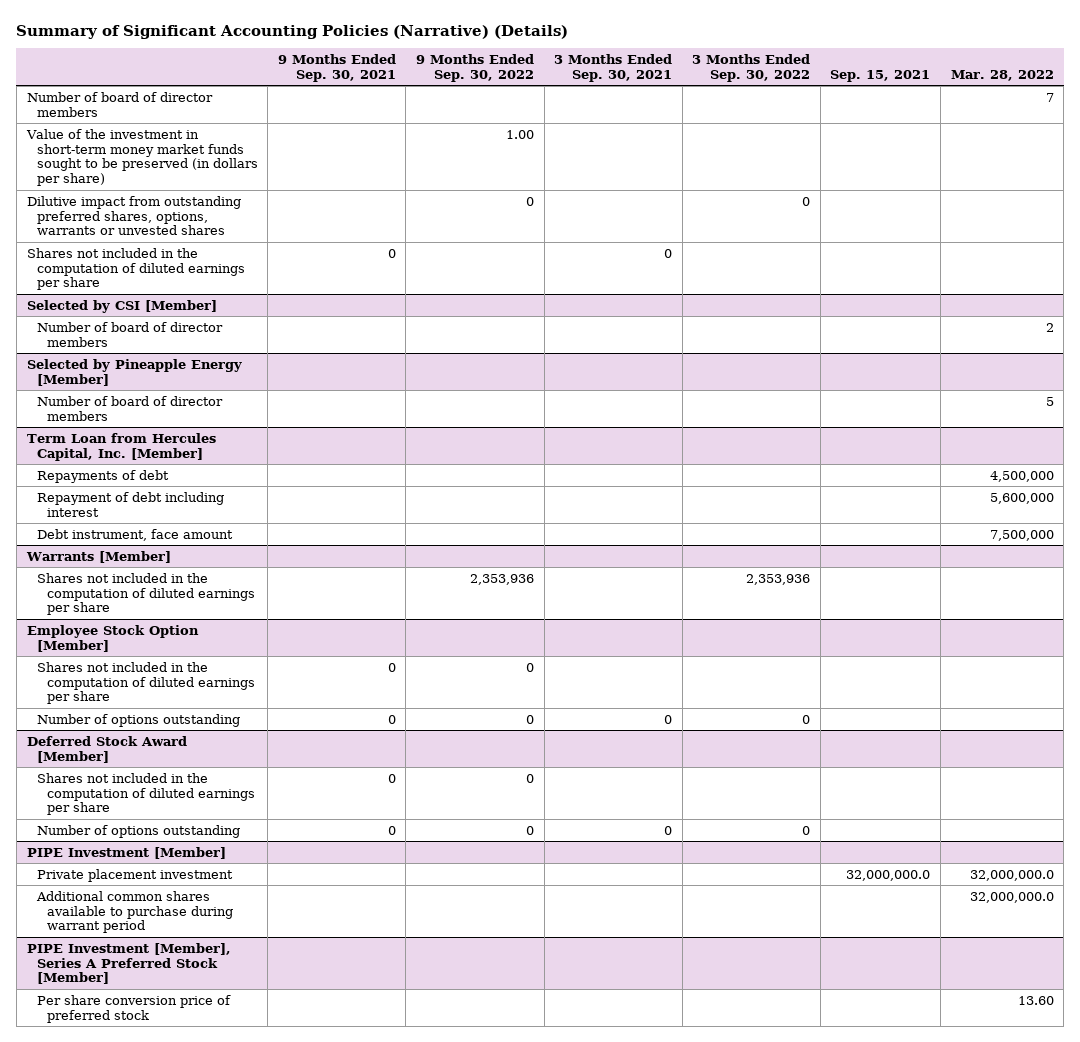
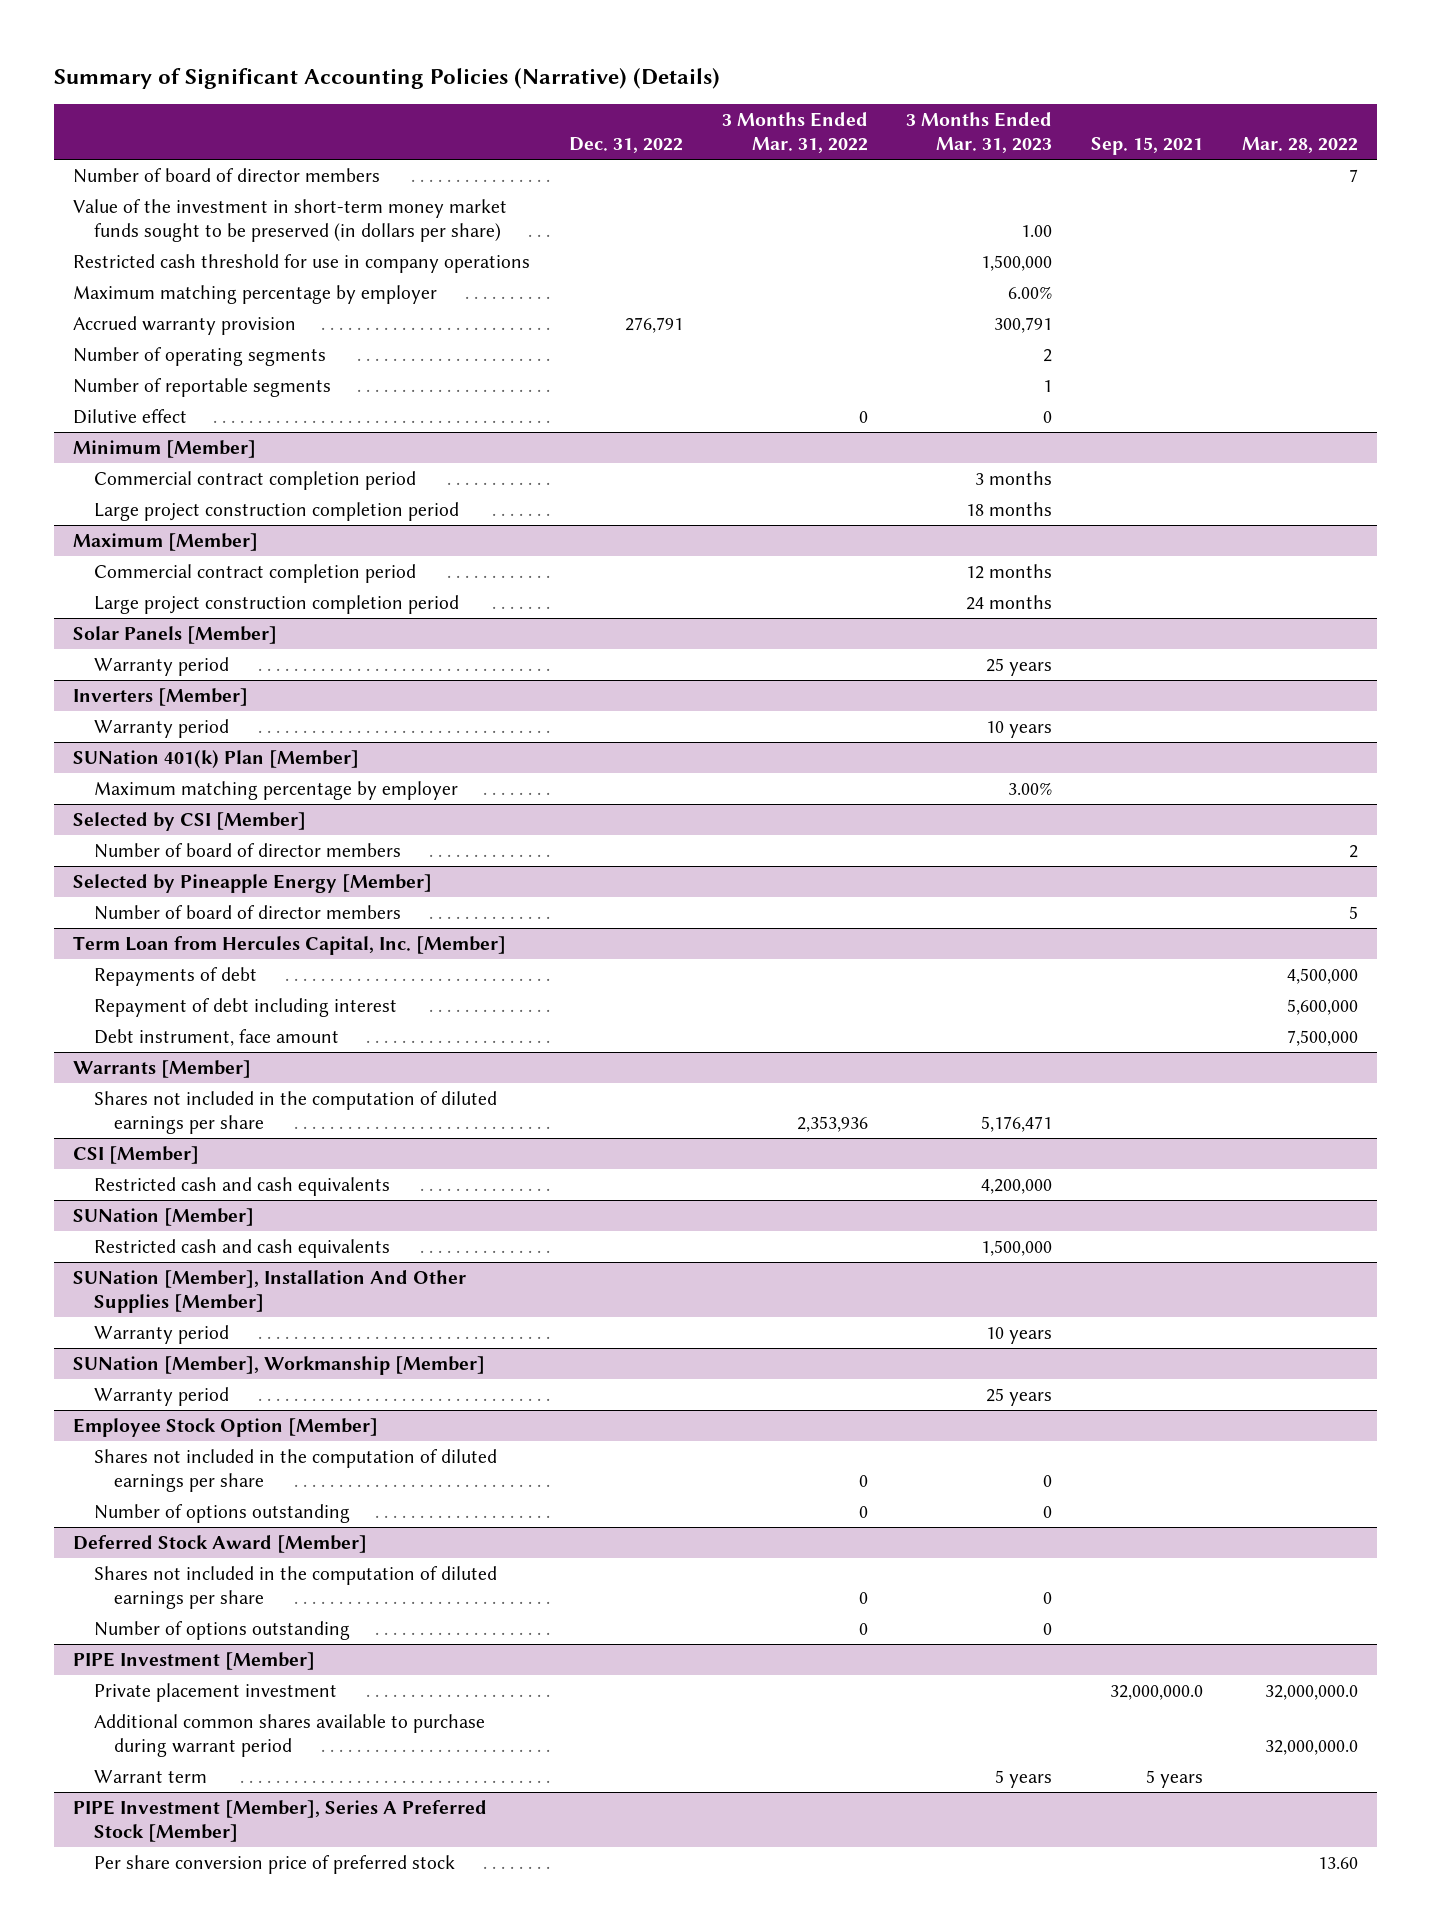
[277,53,396,82] 9 Months Ended Sep. 30, 2021 -> none
[415,53,534,82] 9 Months Ended Sep. 30, 2022 -> none
[554,53,673,82] 3 Months Ended Sep. 30, 2021 -> none
[692,53,811,82] 3 Months Ended Sep. 30, 2022 -> none
none -> [569,136,684,153] Dec. 31, 2022
none -> [721,112,868,153] 3 Months Ended Mar. 31, 2022
none -> [906,112,1053,153] 3 Months Ended Mar. 31, 2023
[26,247,245,291] Shares not included in the computation of diluted earnings per share -> none
none -> [73,254,531,274] Restricted cash threshold for use in company operations
none -> [73,285,438,305] Maximum matching percentage by employer
none -> [73,316,297,336] Accrued warranty provision
none -> [73,347,327,367] Number of operating segments
none -> [73,378,332,398] Number of reportable segments
[26,195,241,236] Dilutive impact from outstanding preferred shares, options, warrants or unvested shares -> [73,409,188,425] Dilutive effect
none -> [73,440,257,459] Minimum [Member]
none -> [93,471,416,491] Commercial contract completion period
none -> [93,502,459,522] Large project construction completion period
none -> [73,533,259,552] Maximum [Member]
none -> [93,564,416,584] Commercial contract completion period
none -> [93,595,459,615] Large project construction completion period
none -> [73,626,278,645] Solar Panels [Member]
none -> [93,657,229,677] Warranty period
none -> [73,688,249,707] Inverters [Member]
none -> [93,719,229,739] Warranty period
none -> [73,750,360,769] SUNation 401(k) Plan [Member]
none -> [93,781,458,801] Maximum matching percentage by employer
none -> [73,1146,200,1165] CSI [Member]
none -> [93,1177,390,1197] Restricted cash and cash equivalents
none -> [73,1208,255,1227] SUNation [Member]
none -> [93,1239,390,1259] Restricted cash and cash equivalents
none -> [73,1270,467,1313] SUNation [Member], Installation And Other Supplies [Member]
none -> [93,1325,229,1345] Warranty period
none -> [73,1356,486,1376] SUNation [Member], Workmanship [Member]
none -> [93,1387,229,1407] Warranty period
none -> [93,1770,207,1784] Warrant term

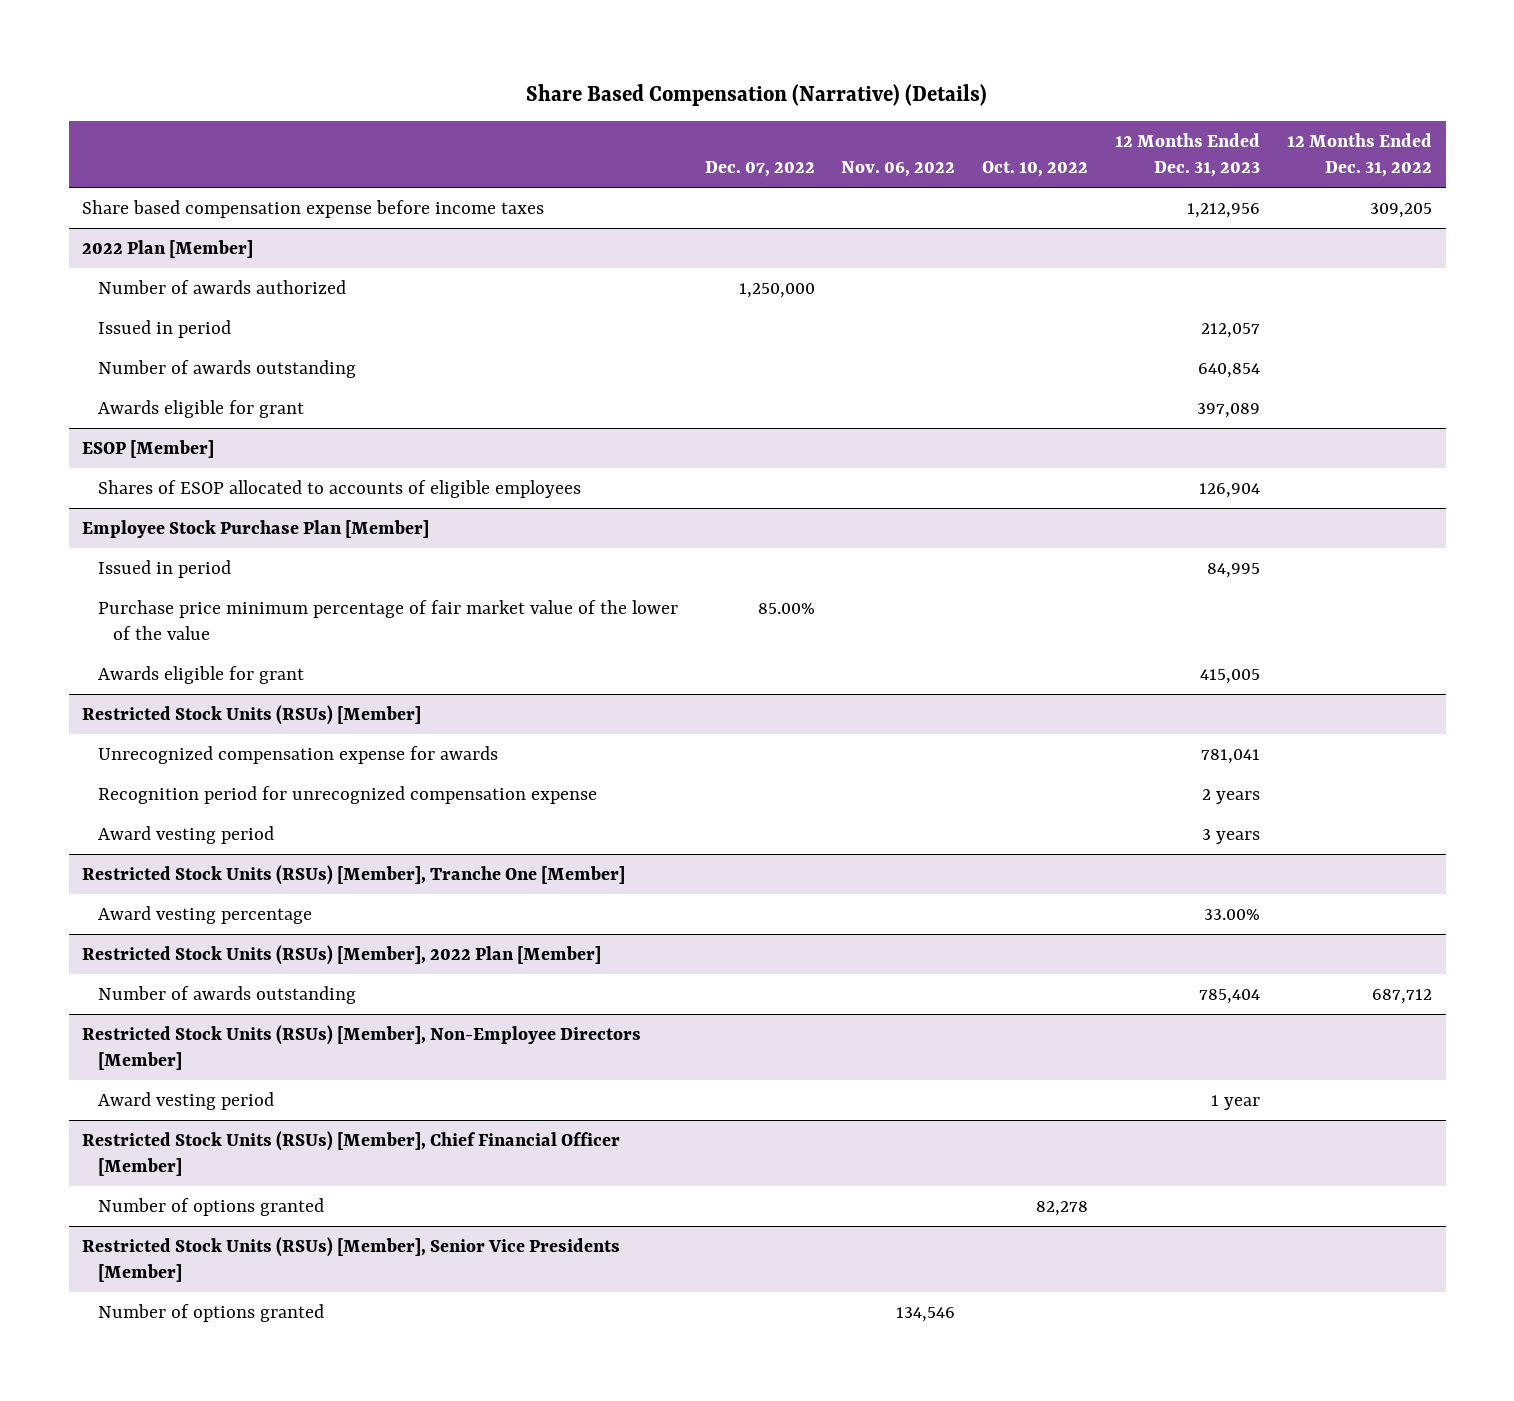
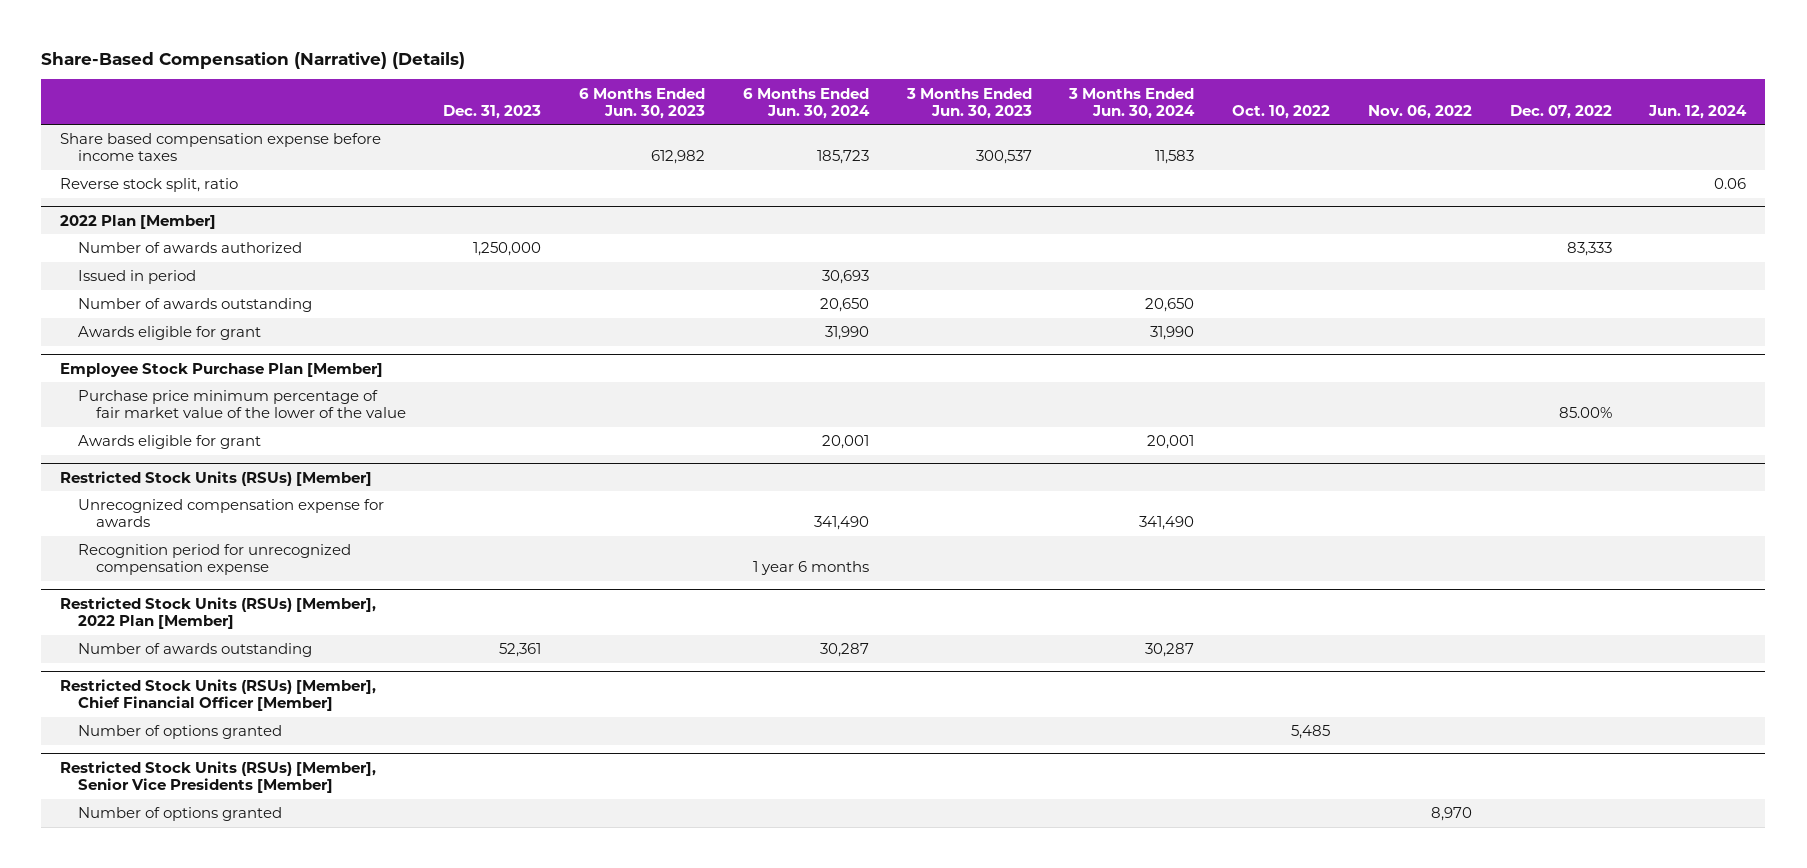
[526,83,988,106] Share Based Compensation (Narrative) (Details) -> [41,51,466,69] Share-Based Compensation (Narrative) (Details)
[1115,133,1261,177] 12 Months Ended Dec. 31, 2023 -> none
[1287,133,1433,177] 12 Months Ended Dec. 31, 2022 -> none
none -> [443,104,542,119] Dec. 31, 2023
none -> [579,87,706,119] 6 Months Ended Jun. 30, 2023
none -> [742,87,870,119] 6 Months Ended Jun. 30, 2024
none -> [905,87,1032,119] 3 Months Ended Jun. 30, 2023
none -> [1068,87,1196,119] 3 Months Ended Jun. 30, 2024
none -> [1648,104,1748,119] Jun. 12, 2024
none -> [60,178,239,193] Reverse stock split, ratio
[738,283,815,299] 1,250,000 -> [1566,242,1612,257] 83,333
[82,440,215,459] ESOP [Member] -> none
[97,480,581,499] Shares of ESOP allocated to accounts of eligible employees -> none
[97,560,231,579] Issued in period -> none
[97,826,274,845] Award vesting period -> none
[82,865,626,886] Restricted Stock Units (RSUs) [Member], Tranche One [Member] -> none
[97,906,312,925] Award vesting percentage -> none
[82,1025,642,1070] Restricted Stock Units (RSUs) [Member], Non-Employee Directors [Member] -> none
[97,1092,274,1111] Award vesting period -> none
[1036,1201,1089,1217] 82,278 -> [1291,725,1331,740] 5,485
[896,1307,956,1323] 134,546 -> [1430,807,1472,822] 8,970

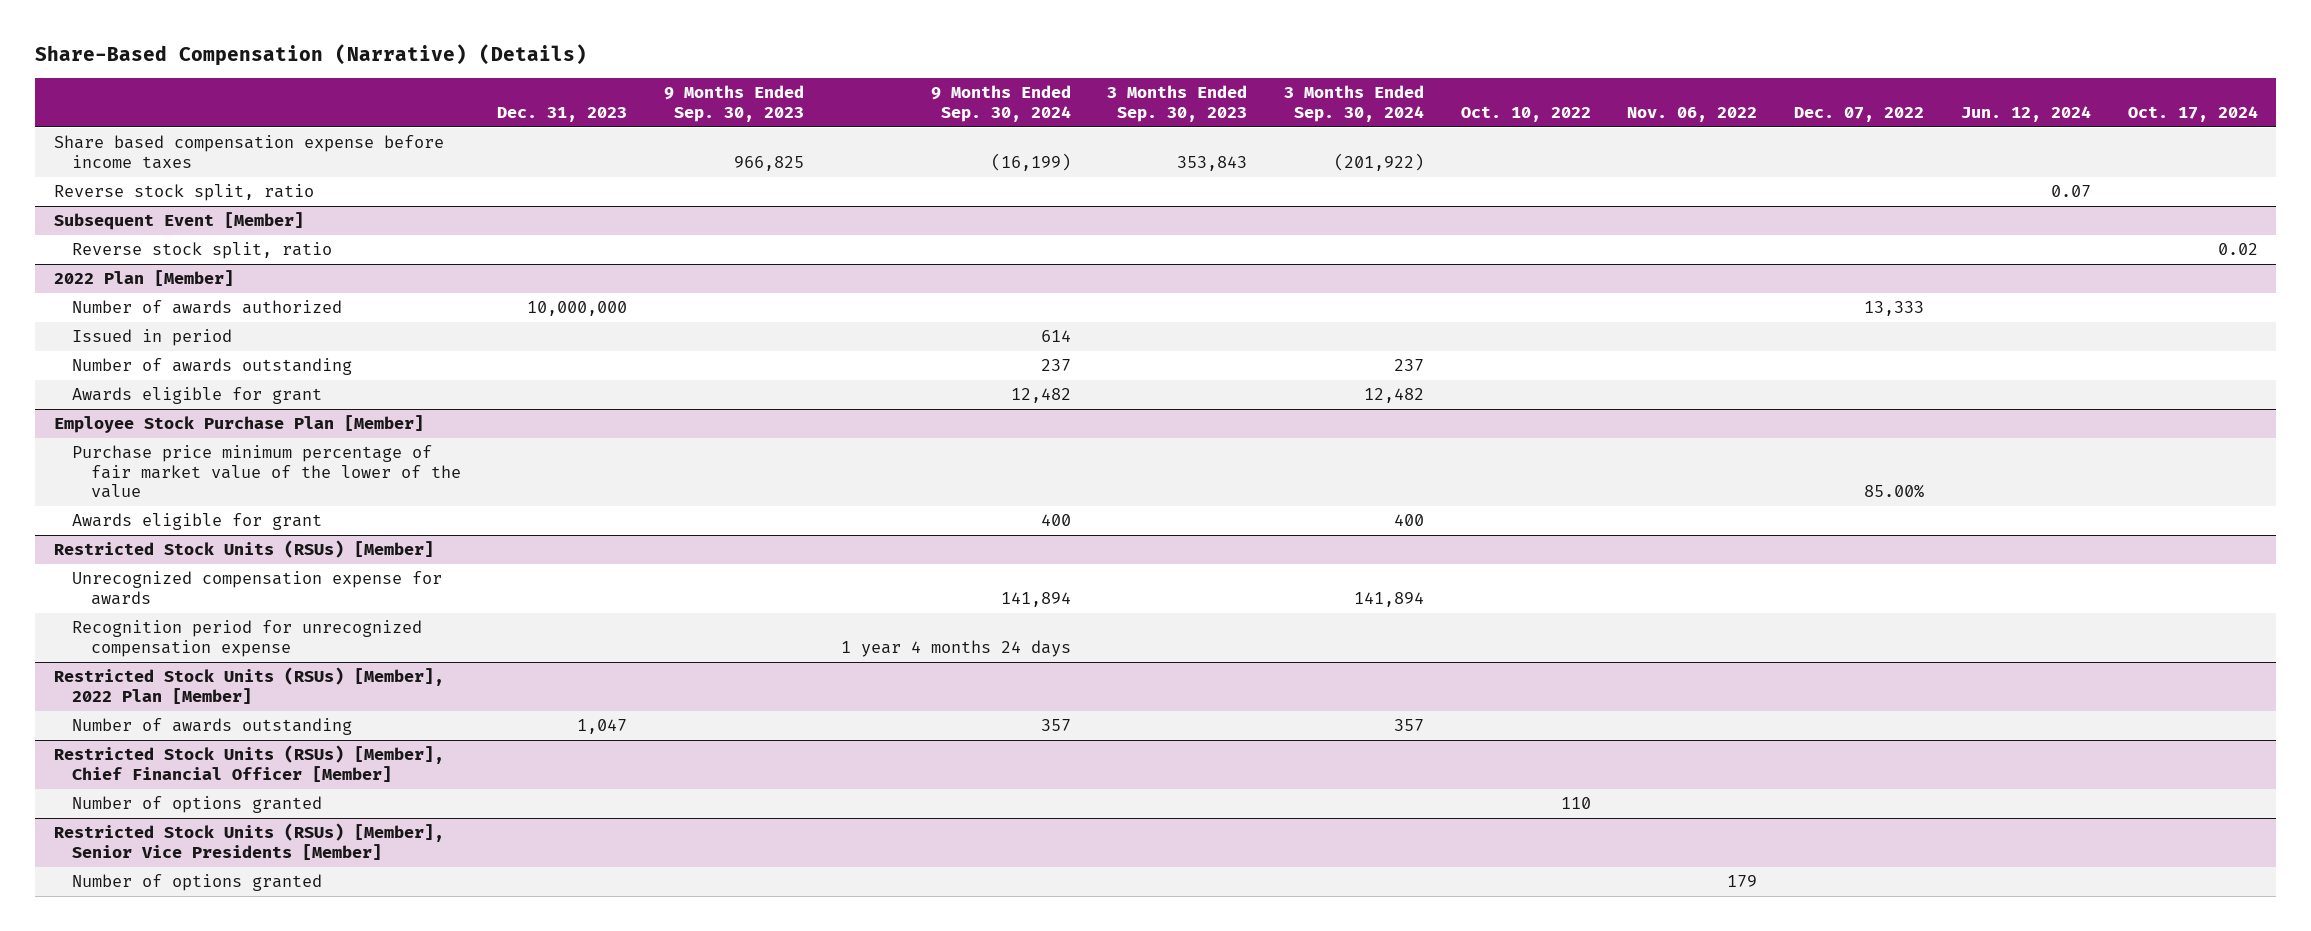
[579,87,706,119] 6 Months Ended Jun. 30, 2023 -> none
[742,87,870,119] 6 Months Ended Jun. 30, 2024 -> none
[905,87,1032,119] 3 Months Ended Jun. 30, 2023 -> none
[1068,87,1196,119] 3 Months Ended Jun. 30, 2024 -> none
none -> [663,85,804,122] 9 Months Ended Sep. 30, 2023
none -> [930,85,1071,122] 9 Months Ended Sep. 30, 2024
none -> [1107,85,1248,122] 3 Months Ended Sep. 30, 2023
none -> [1284,85,1425,122] 3 Months Ended Sep. 30, 2024
none -> [2127,105,2258,122] Oct. 17, 2024
[1714,178,1747,190] 0.06 -> [2050,185,2091,198] 0.07
none -> [53,212,304,231] Subsequent Event [Member]
none -> [72,242,333,260] Reverse stock split, ratio
[473,242,542,257] 1,250,000 -> [527,301,628,317] 10,000,000
[1566,242,1612,257] 83,333 -> [1864,301,1925,317] 13,333
[499,643,542,658] 52,361 -> [577,719,628,735] 1,047
[1291,725,1331,740] 5,485 -> [1560,797,1591,810] 110
[1430,807,1472,822] 8,970 -> [1727,875,1758,888] 179

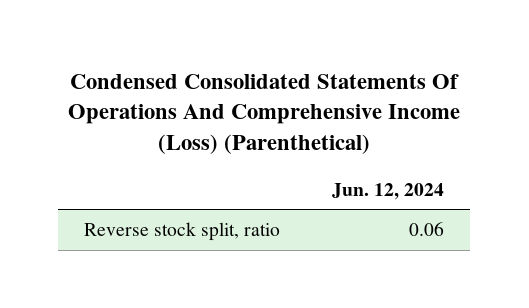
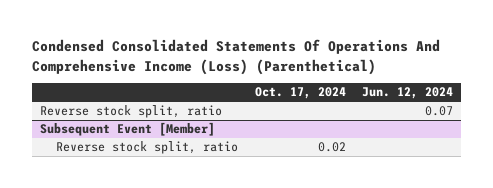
none -> [254,87,346,100] Oct. 17, 2024
[409,222,445,237] 0.06 -> [424,106,453,117] 0.07
none -> [40,122,216,137] Subsequent Event [Member]
none -> [56,141,239,155] Reverse stock split, ratio

